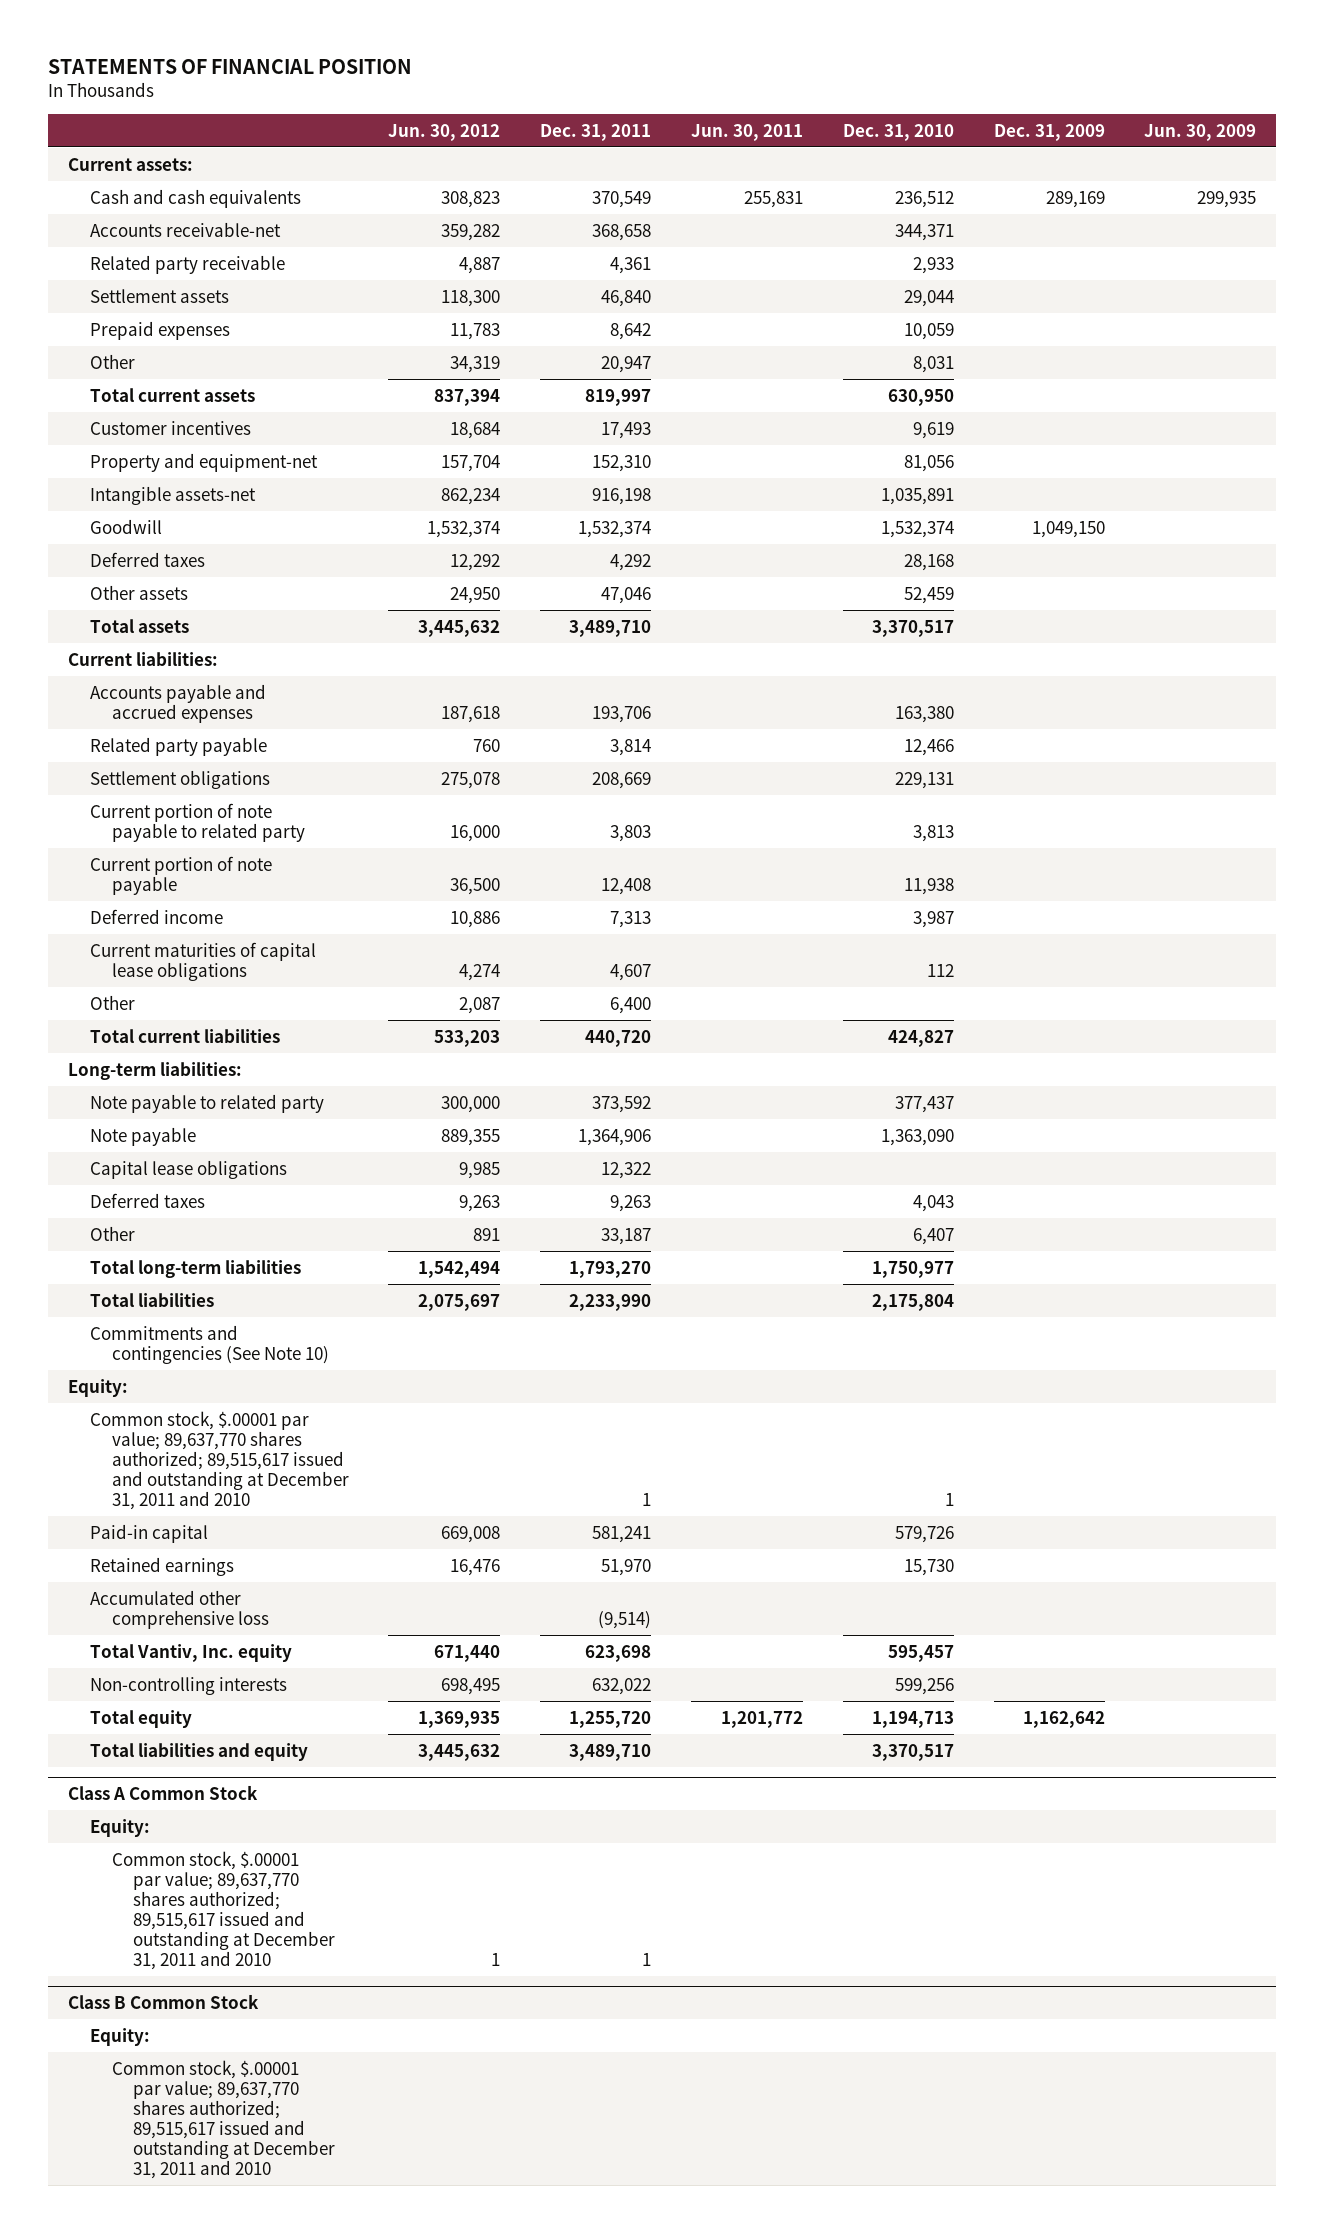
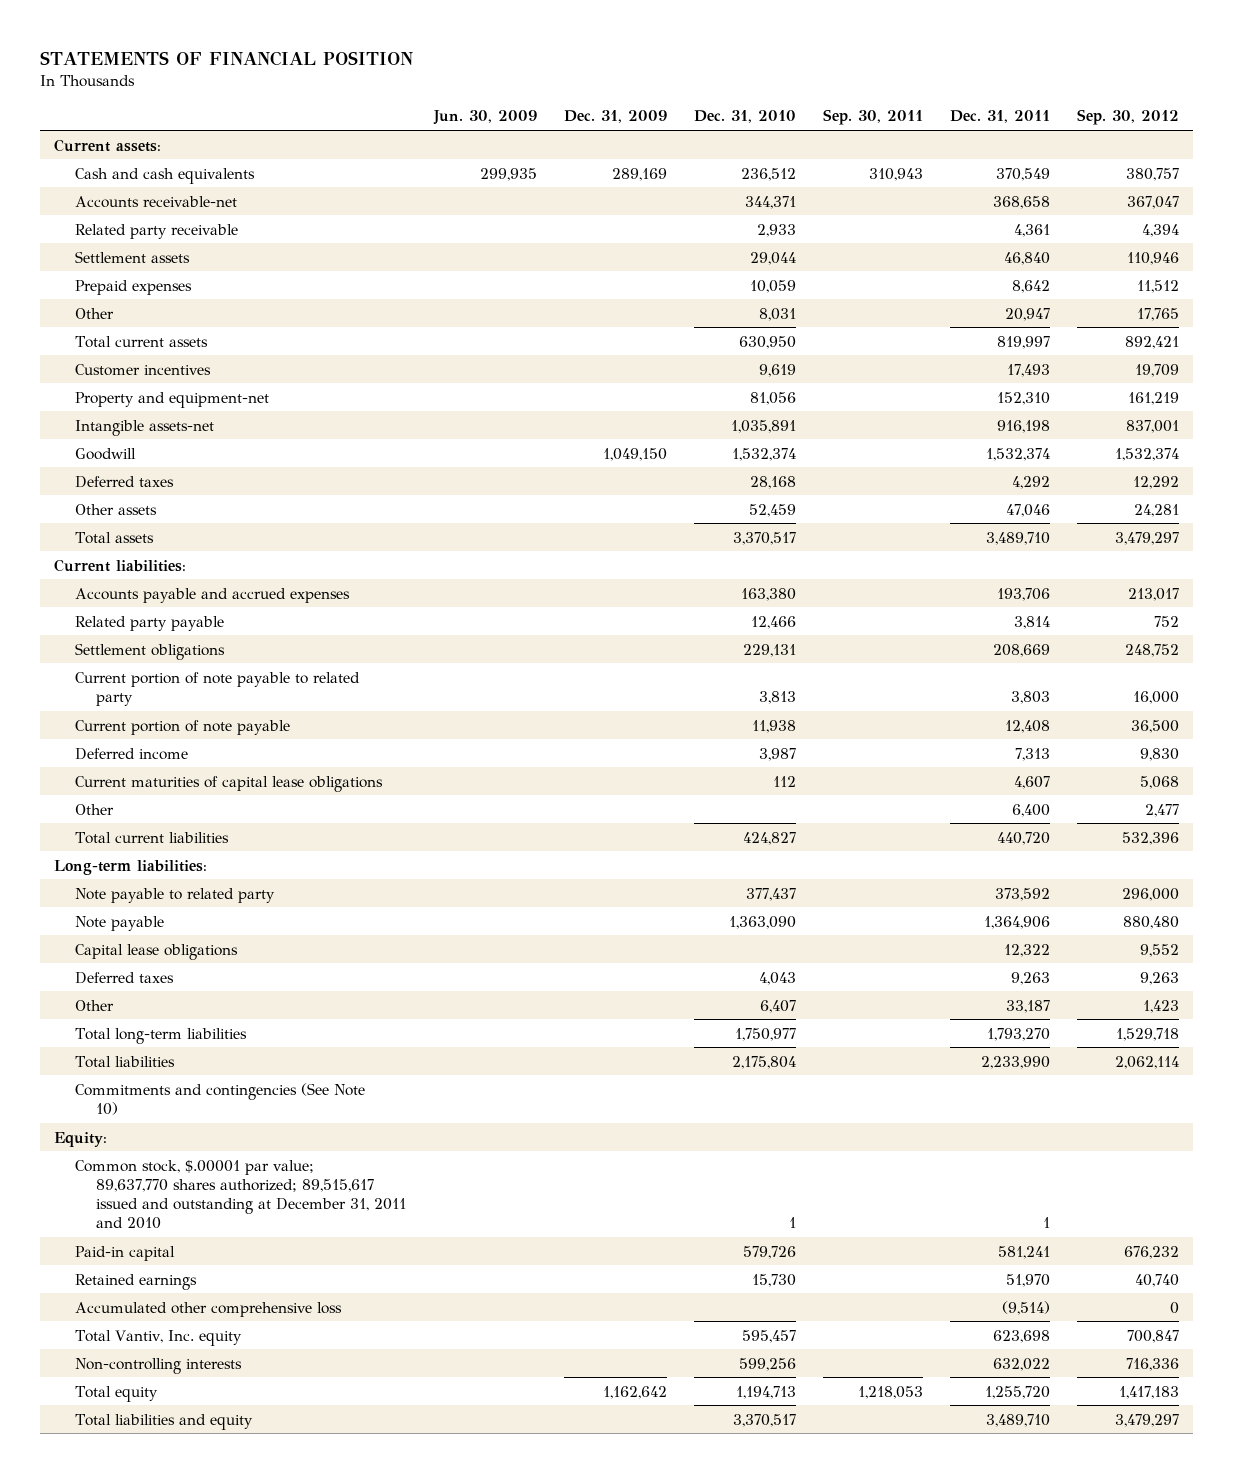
[388,123,501,141] Jun. 30, 2012 -> none
[690,123,803,141] Jun. 30, 2011 -> none
none -> [823,109,924,126] Sep. 30, 2011
none -> [1077,109,1180,126] Sep. 30, 2012
[67,1784,258,1800] Class A Common Stock -> none
[89,1818,150,1837] Equity: -> none
[111,1850,336,1970] Common stock, $.00001 par value; 89,637,770 shares authorized; 89,515,617 issued and outstanding at December 31, 2011 and 2010 -> none
[67,1993,259,2009] Class B Common Stock -> none
[89,2027,150,2046] Equity: -> none
[111,2059,336,2179] Common stock, $.00001 par value; 89,637,770 shares authorized; 89,515,617 issued and outstanding at December 31, 2011 and 2010 -> none

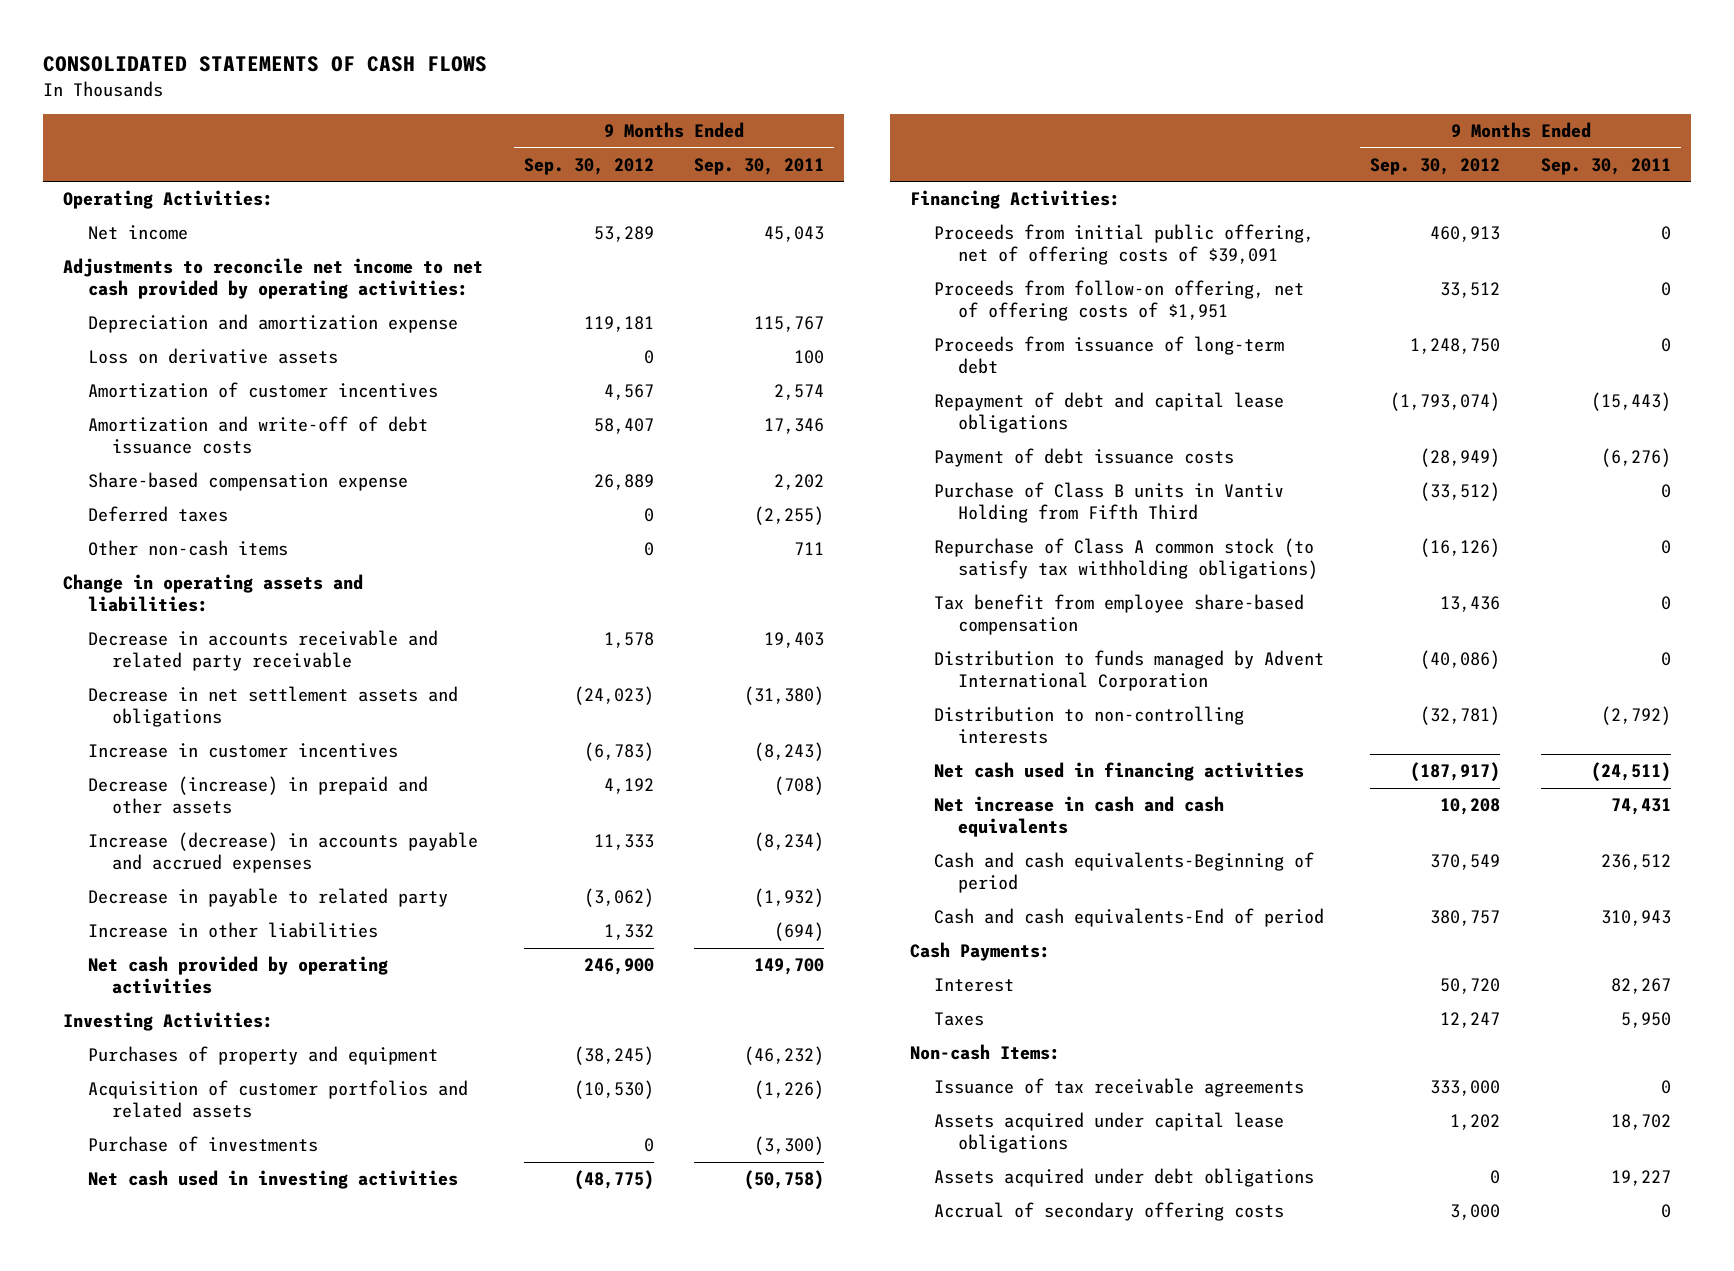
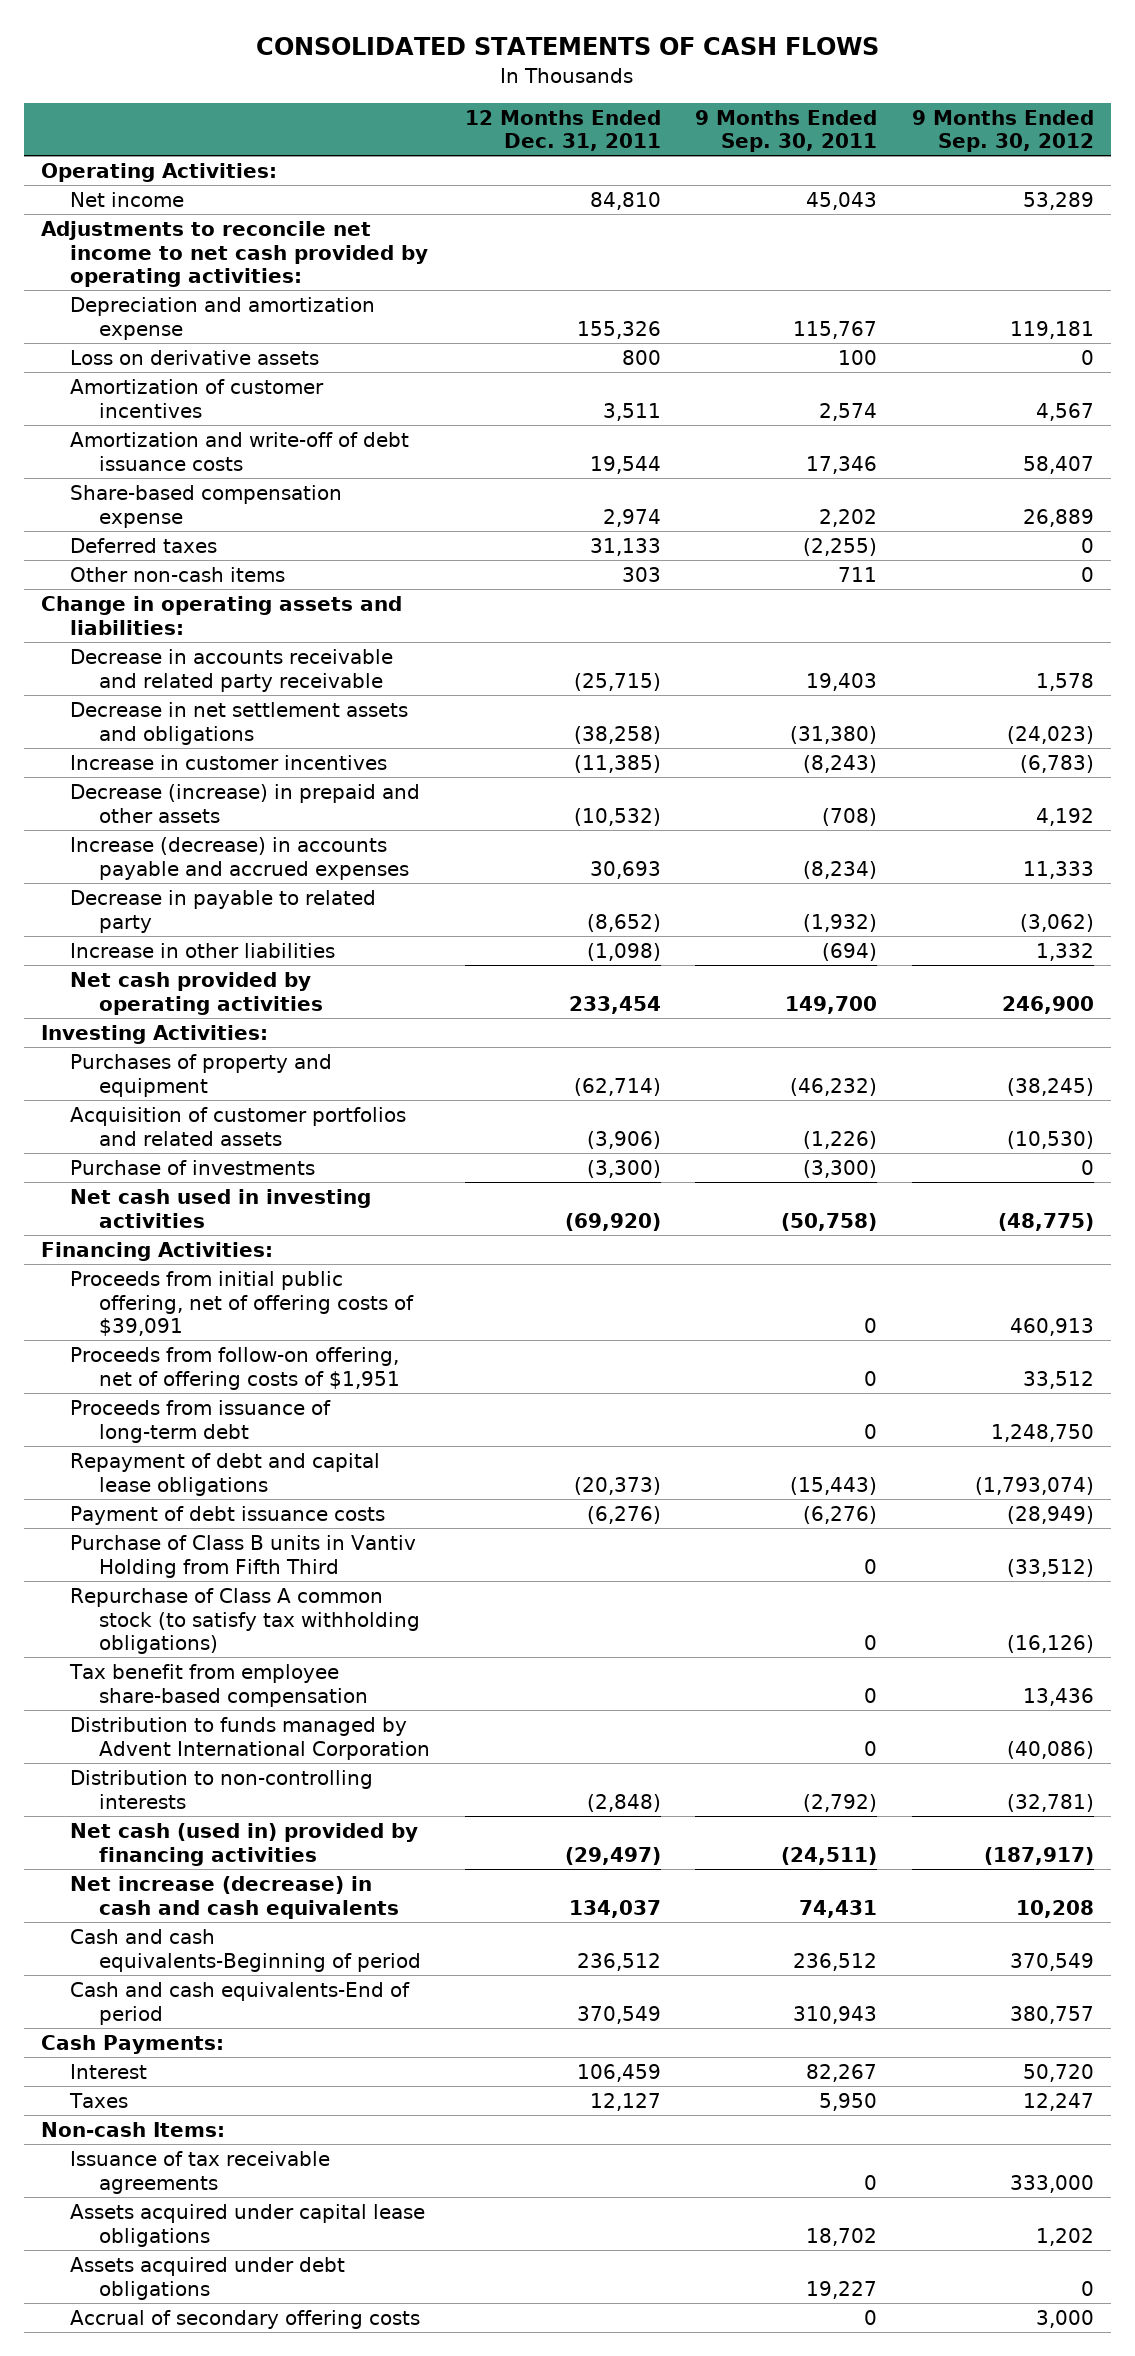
none -> [464,109,661,152] 12 Months Ended Dec. 31, 2011
[934,762,1305,782] Net cash used in financing activities -> [70,1822,419,1866] Net cash (used in) provided by financing activities
[934,796,1225,838] Net increase in cash and cash equivalents -> [70,1875,399,1919] Net increase (decrease) in cash and cash equivalents

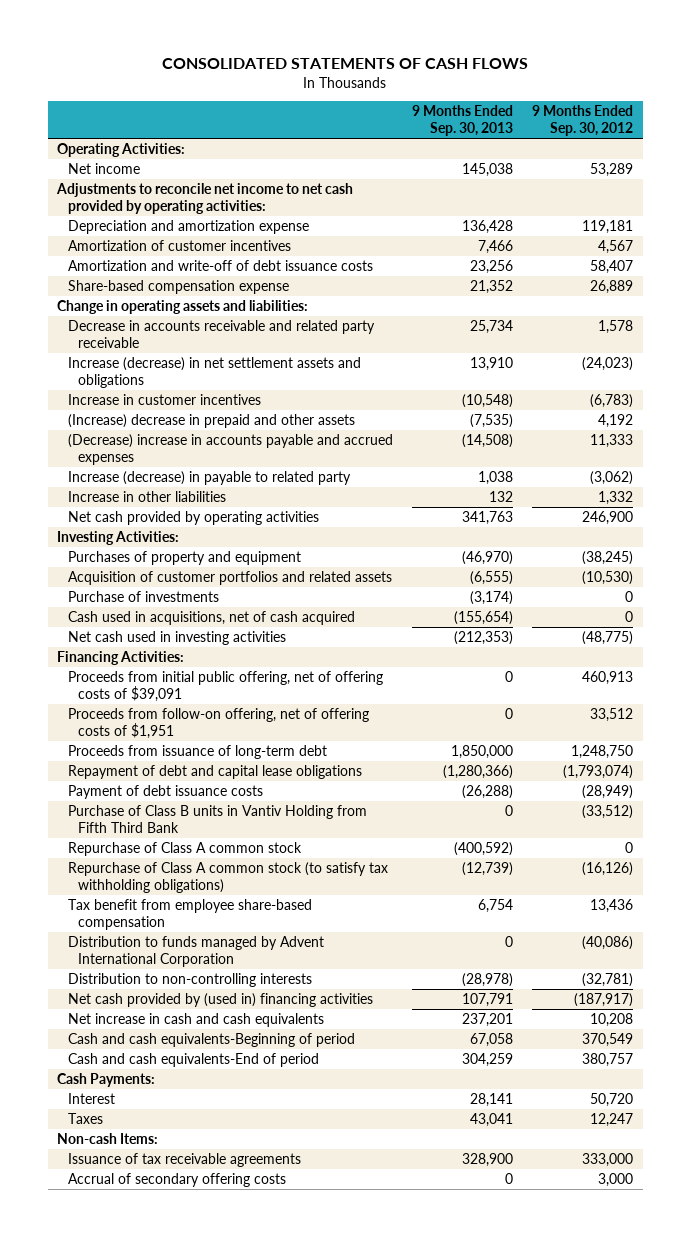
[464,109,661,152] 12 Months Ended Dec. 31, 2011 -> none
[695,109,878,153] 9 Months Ended Sep. 30, 2011 -> none
none -> [412,105,514,136] 9 Months Ended Sep. 30, 2013
[70,349,320,365] Loss on derivative assets -> none
[70,537,218,553] Deferred taxes -> none
[70,566,286,582] Other non-cash items -> none
[70,701,409,745] Decrease in net settlement assets and obligations -> [67,357,361,388] Increase (decrease) in net settlement assets and obligations
[70,783,421,823] Decrease (increase) in prepaid and other assets -> [67,414,355,429] (Increase) decrease in prepaid and other assets
[70,836,409,880] Increase (decrease) in accounts payable and accrued expenses -> [67,434,393,465] (Decrease) increase in accounts payable and accrued expenses
[70,889,377,933] Decrease in payable to related party -> [67,471,351,486] Increase (decrease) in payable to related party
none -> [67,611,355,626] Cash used in acquisitions, net of cash acquired
[70,1534,417,1578] Purchase of Class B units in Vantiv Holding from Fifth Third -> [67,805,367,833] Purchase of Class B units in Vantiv Holding from Fifth Third Bank
none -> [67,842,302,857] Repurchase of Class A common stock
[70,1822,419,1866] Net cash (used in) provided by financing activities -> [67,993,373,1008] Net cash provided by (used in) financing activities
[70,1875,399,1919] Net increase (decrease) in cash and cash equivalents -> [67,1013,324,1028] Net increase in cash and cash equivalents
[70,2203,426,2247] Assets acquired under capital lease obligations -> none
[70,2256,346,2300] Assets acquired under debt obligations -> none

